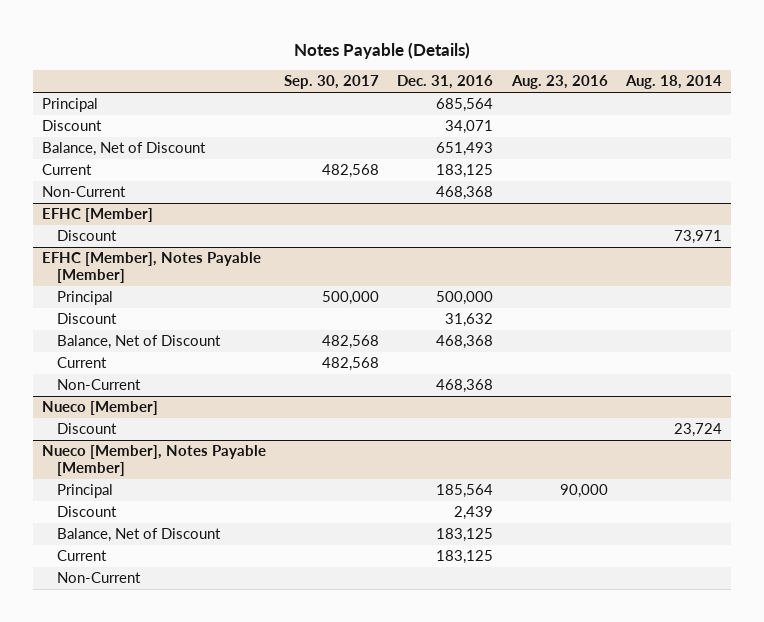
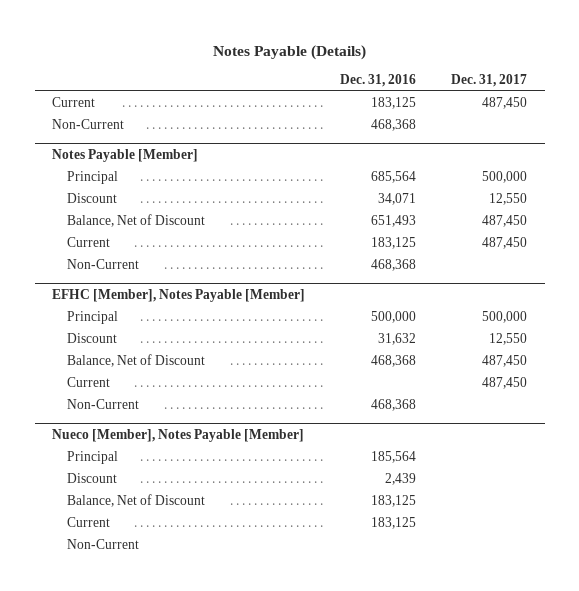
[284,75,380,90] Sep. 30, 2017 -> none
[510,75,608,90] Aug. 23, 2016 -> none
[624,75,722,90] Aug. 18, 2014 -> none
none -> [451,74,528,88] Dec. 31, 2017
none -> [52,97,96,108] Current
none -> [52,119,125,130] Non-Current
none -> [52,149,199,163] Notes Payable [Member]
[42,208,154,223] EFHC [Member] -> none
[57,230,118,242] Discount -> none
[42,401,159,416] Nueco [Member] -> none
[57,423,118,435] Discount -> none

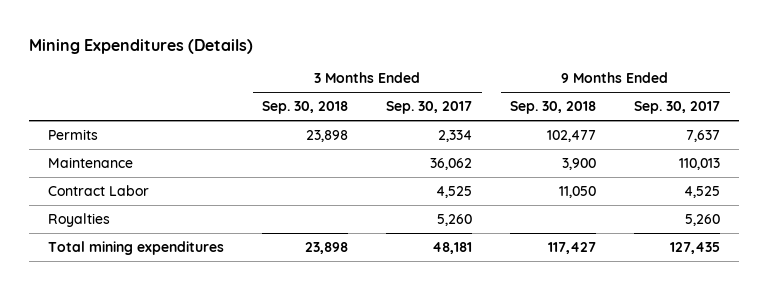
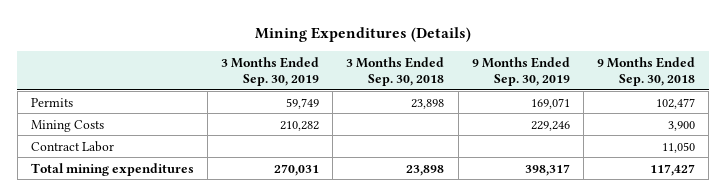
[386,101,473,115] Sep. 30, 2017 -> none
[634,101,721,115] Sep. 30, 2017 -> none
none -> [221,56,320,86] 3 Months Ended Sep. 30, 2019
none -> [471,56,570,86] 9 Months Ended Sep. 30, 2019
[48,156,134,168] Maintenance -> [30,119,104,132] Mining Costs
[48,212,111,227] Royalties -> none

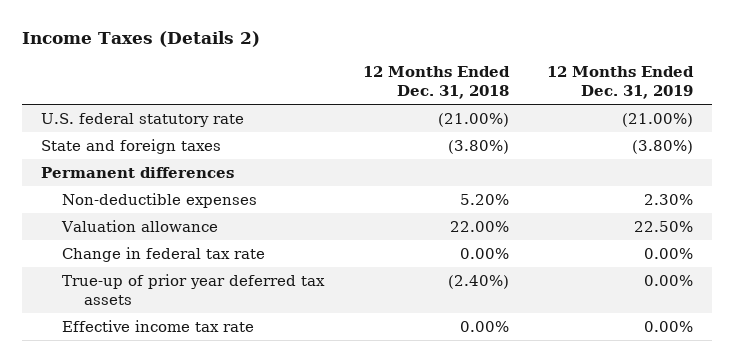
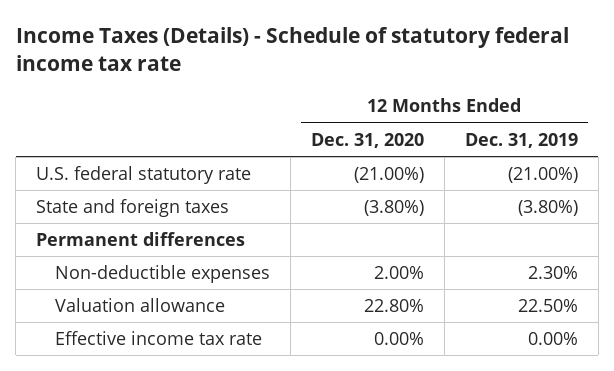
[21,30,260,47] Income Taxes (Details 2) -> [15,27,569,72] Income Taxes (Details) - Schedule of statutory federal income tax rate
[362,66,510,99] 12 Months Ended Dec. 31, 2018 -> none
none -> [310,132,424,148] Dec. 31, 2020
[62,246,266,262] Change in federal tax rate -> none
[62,273,326,305] True-up of prior year deferred tax assets -> none

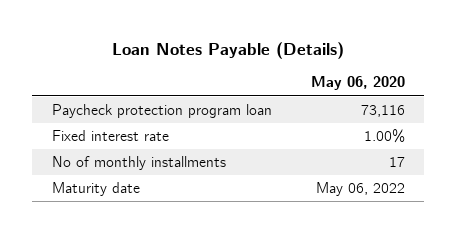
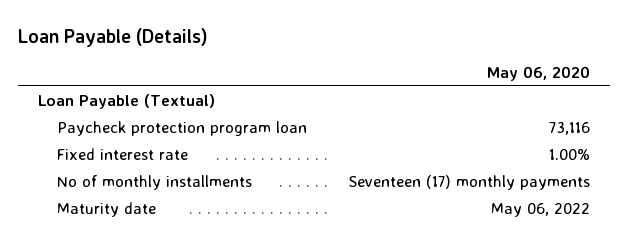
[112,41,345,59] Loan Notes Payable (Details) -> [17,27,208,47] Loan Payable (Details)
none -> [37,93,215,109] Loan Payable (Textual)
[388,157,405,168] 17 -> [347,174,590,190] Seventeen (17) monthly payments

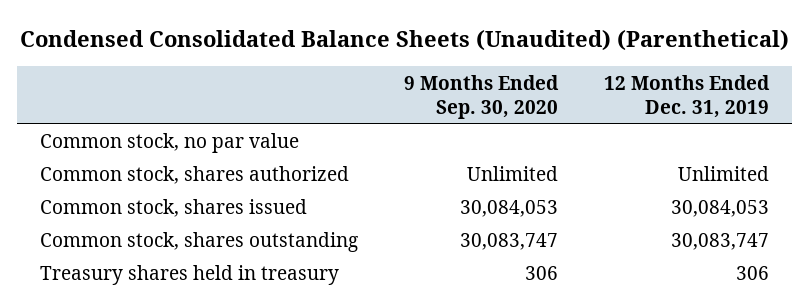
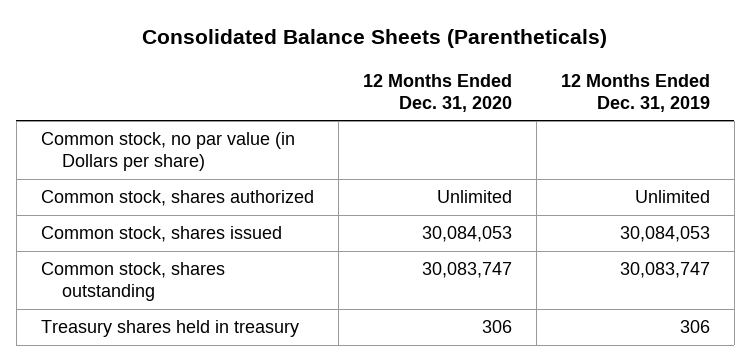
[19,30,789,52] Condensed Consolidated Balance Sheets (Unaudited) (Parenthetical) -> [142,29,608,49] Consolidated Balance Sheets (Parentheticals)
[404,74,560,119] 9 Months Ended Sep. 30, 2020 -> none
none -> [362,73,512,112] 12 Months Ended Dec. 31, 2020
[40,132,300,153] Common stock, no par value -> [40,132,295,172] Common stock, no par value (in Dollars per share)

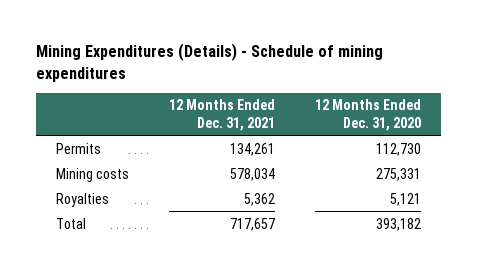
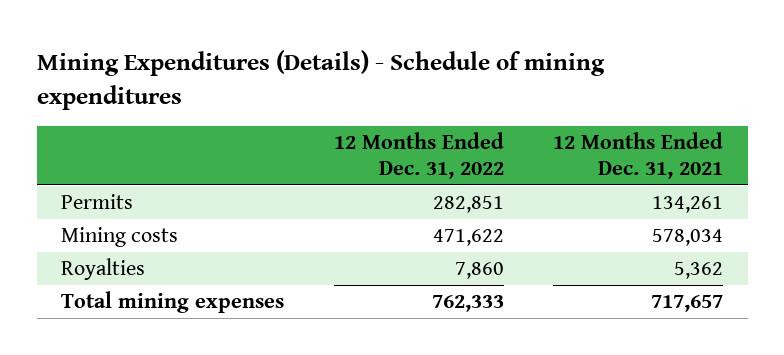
[314,99,421,131] 12 Months Ended Dec. 31, 2020 -> none
none -> [333,131,504,179] 12 Months Ended Dec. 31, 2022
[55,217,86,229] Total -> [61,291,285,314] Total mining expenses

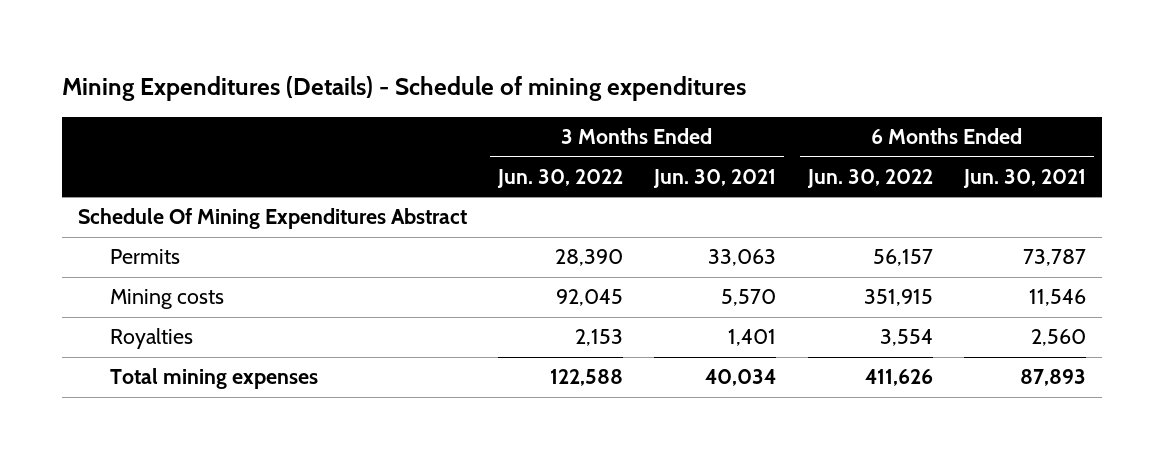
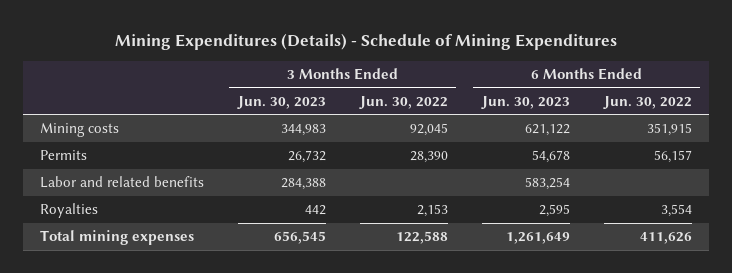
[62,76,747,102] Mining Expenditures (Details) - Schedule of mining expenditures -> [114,33,617,51] Mining Expenditures (Details) - Schedule of Mining Expenditures
[653,168,777,188] Jun. 30, 2021 -> none
[963,168,1087,188] Jun. 30, 2021 -> none
none -> [236,95,326,109] Jun. 30, 2023
none -> [480,95,570,109] Jun. 30, 2023
[77,208,467,230] Schedule Of Mining Expenditures Abstract -> none
[110,249,181,265] Permits -> [39,150,87,161] Permits
none -> [39,176,204,189] Labor and related benefits

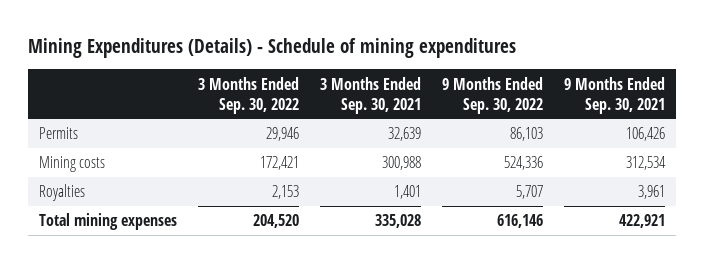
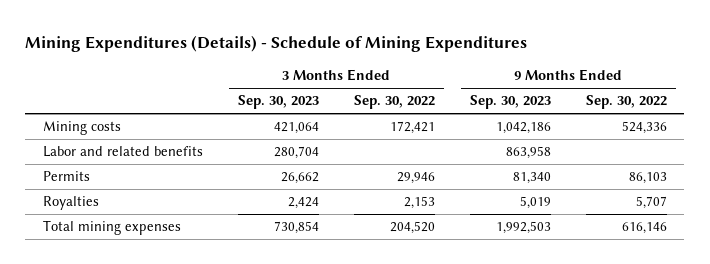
[27,38,516,59] Mining Expenditures (Details) - Schedule of mining expenditures -> [25,35,528,53] Mining Expenditures (Details) - Schedule of Mining Expenditures
[319,76,421,114] 3 Months Ended Sep. 30, 2021 -> none
[564,76,666,114] 9 Months Ended Sep. 30, 2021 -> none
none -> [237,95,319,110] Sep. 30, 2023
none -> [469,95,551,110] Sep. 30, 2023
none -> [42,146,203,158] Labor and related benefits
[38,127,78,140] Permits -> [42,171,90,182] Permits

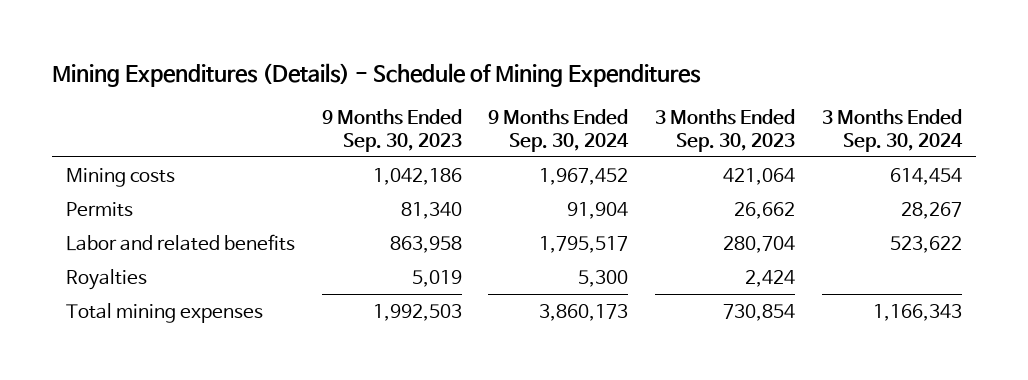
[353,95,435,110] Sep. 30, 2022 -> none
[585,95,667,110] Sep. 30, 2022 -> none
none -> [488,109,630,152] 9 Months Ended Sep. 30, 2024
none -> [822,109,964,152] 3 Months Ended Sep. 30, 2024
[42,146,203,158] Labor and related benefits -> [65,233,295,251] Labor and related benefits

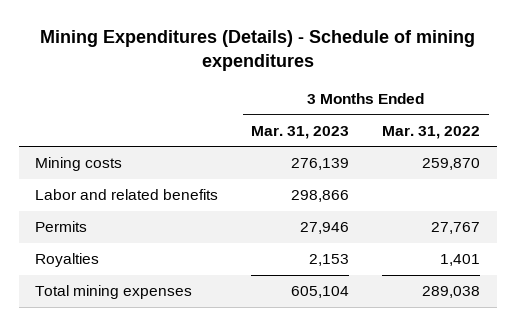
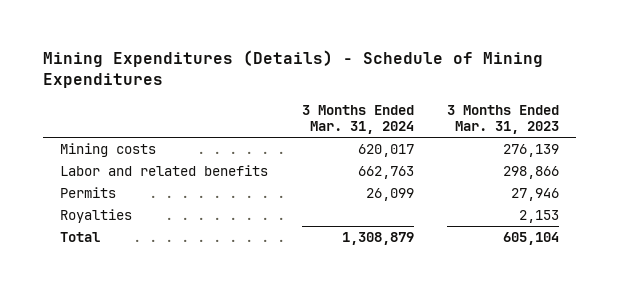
[39,29,475,72] Mining Expenditures (Details) - Schedule of mining expenditures -> [42,49,543,89] Mining Expenditures (Details) - Schedule of Mining Expenditures
[382,125,481,139] Mar. 31, 2022 -> none
none -> [301,104,414,135] 3 Months Ended Mar. 31, 2024
[35,285,193,300] Total mining expenses -> [59,231,100,242] Total

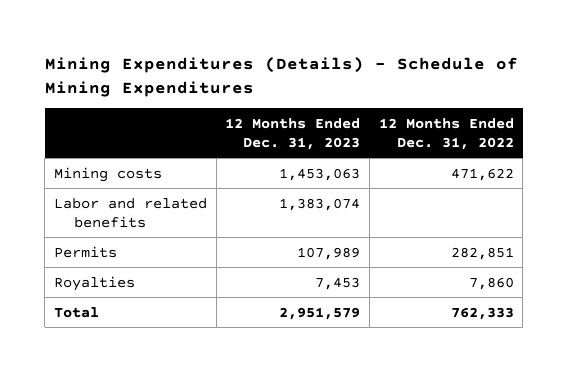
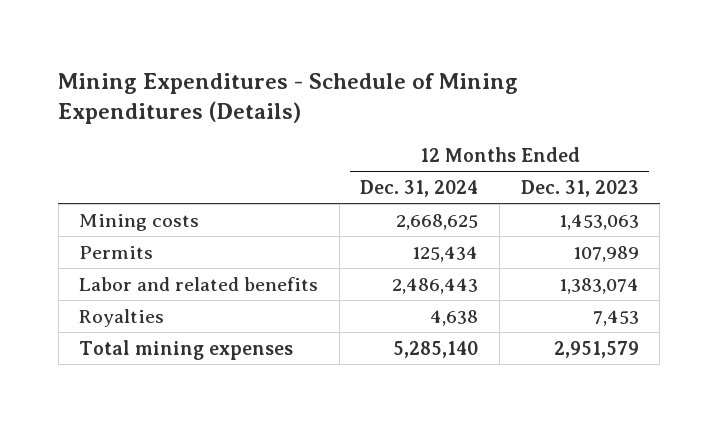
[44,56,518,97] Mining Expenditures (Details) - Schedule of Mining Expenditures -> [58,72,519,125] Mining Expenditures - Schedule of Mining Expenditures (Details)
[378,117,514,150] 12 Months Ended Dec. 31, 2022 -> none
none -> [360,179,479,197] Dec. 31, 2024
[53,197,207,228] Labor and related benefits -> [79,276,319,291] Labor and related benefits
[53,306,99,318] Total -> [79,339,294,360] Total mining expenses

